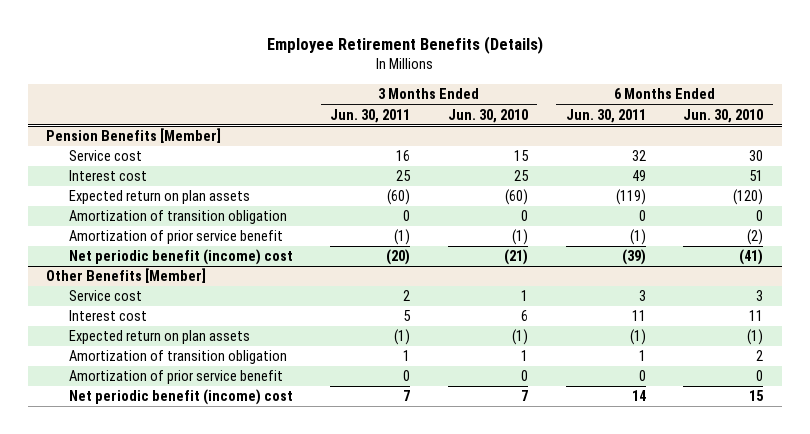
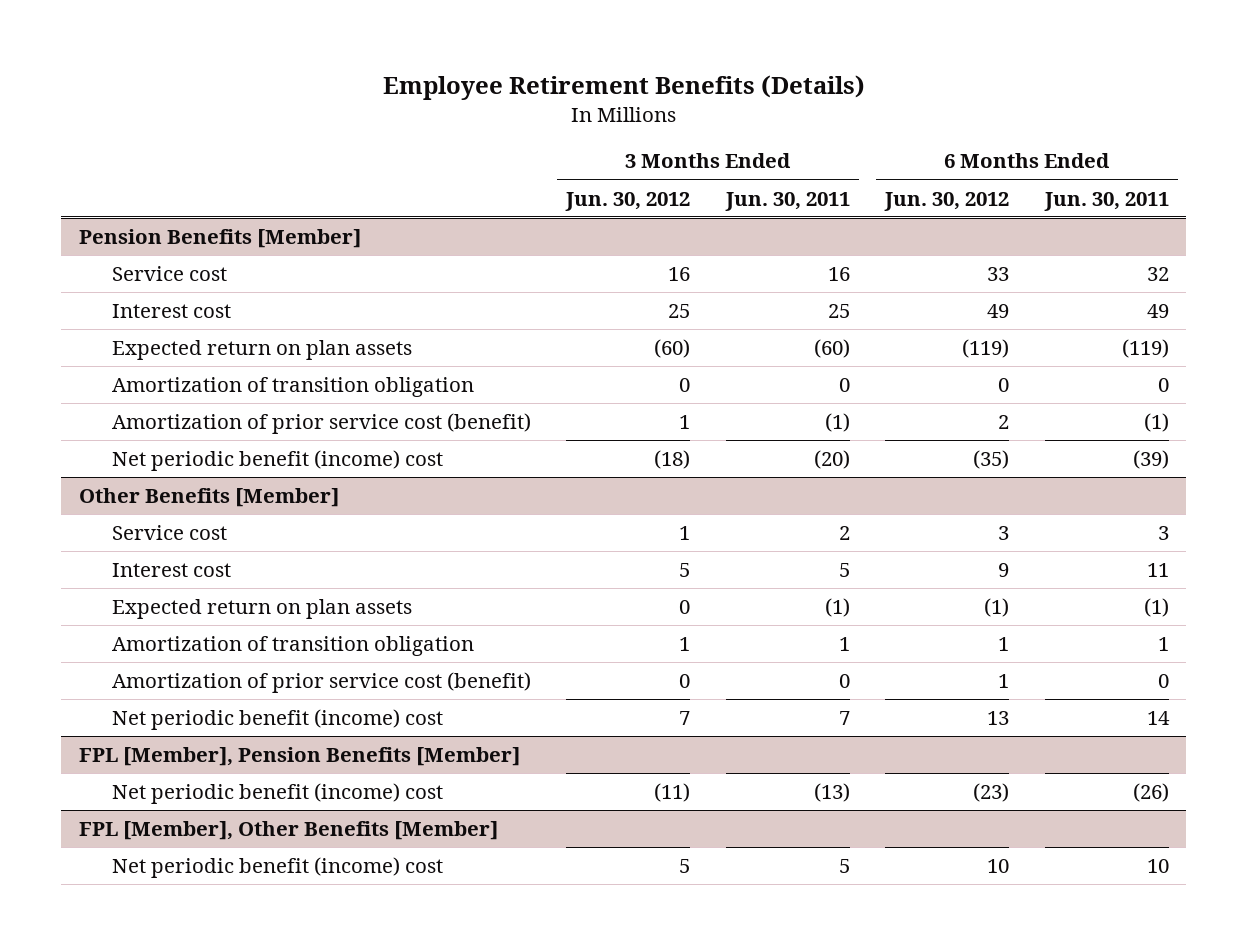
[448,108,529,123] Jun. 30, 2010 -> none
[683,108,764,123] Jun. 30, 2010 -> none
none -> [565,191,691,211] Jun. 30, 2012
none -> [884,191,1010,211] Jun. 30, 2012
[68,230,283,245] Amortization of prior service benefit -> [111,413,531,435] Amortization of prior service cost (benefit)
[68,370,283,385] Amortization of prior service benefit -> [111,672,531,694] Amortization of prior service cost (benefit)
none -> [79,747,521,767] FPL [Member], Pension Benefits [Member]
none -> [111,783,443,805] Net periodic benefit (income) cost
none -> [79,821,499,841] FPL [Member], Other Benefits [Member]
none -> [111,857,443,879] Net periodic benefit (income) cost

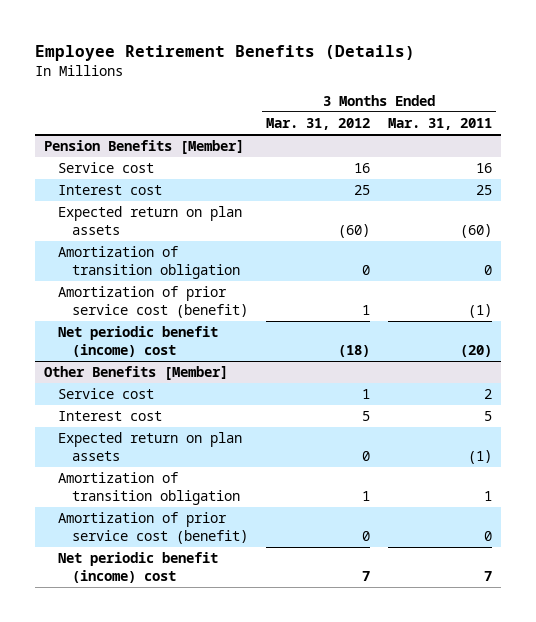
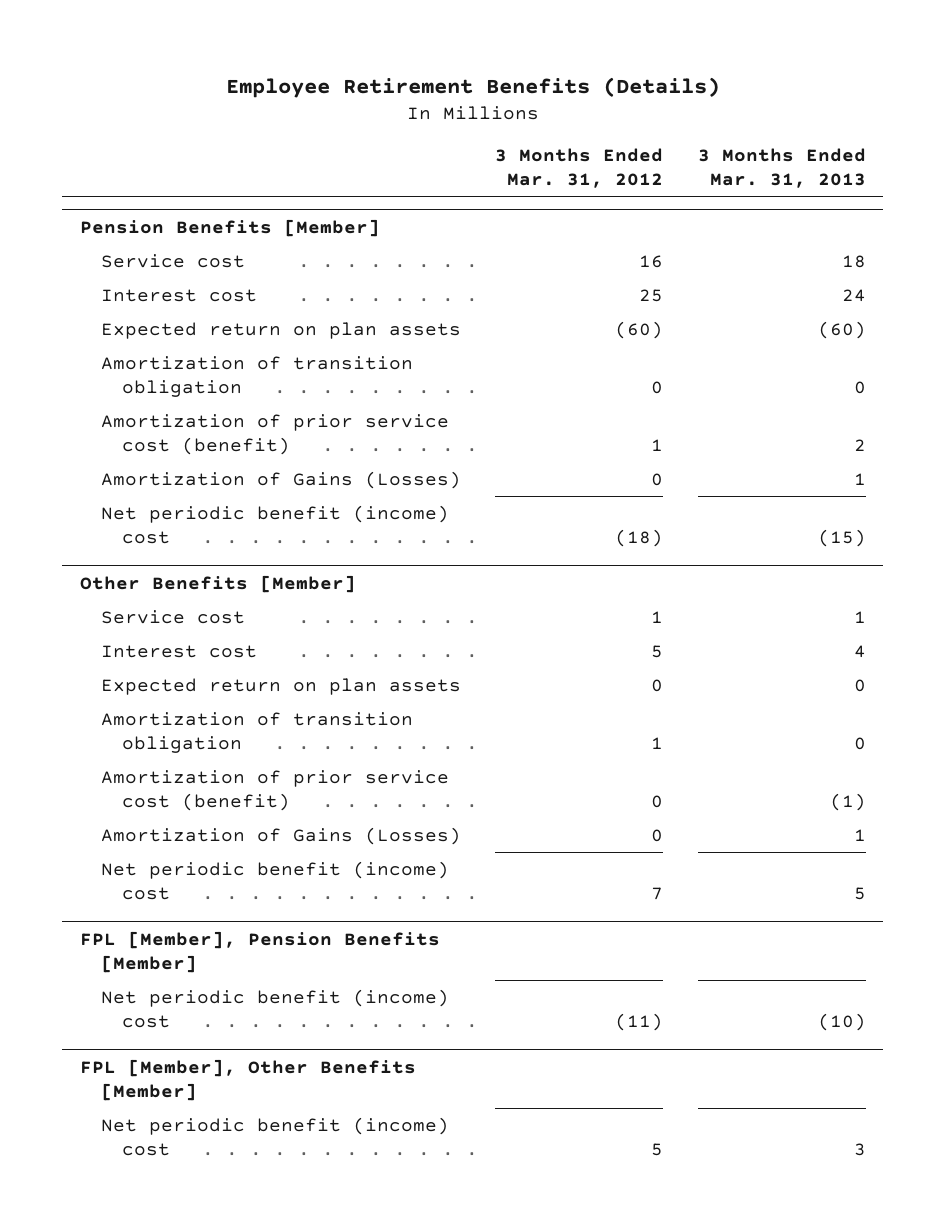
[387,118,492,131] Mar. 31, 2011 -> none
none -> [697,148,866,189] 3 Months Ended Mar. 31, 2013
none -> [100,470,461,489] Amortization of Gains (Losses)
none -> [100,826,461,845] Amortization of Gains (Losses)
none -> [79,930,440,973] FPL [Member], Pension Benefits [Member]
none -> [100,988,449,1028] Net periodic benefit (income) cost
none -> [79,1058,416,1101] FPL [Member], Other Benefits [Member]
none -> [100,1116,449,1156] Net periodic benefit (income) cost

